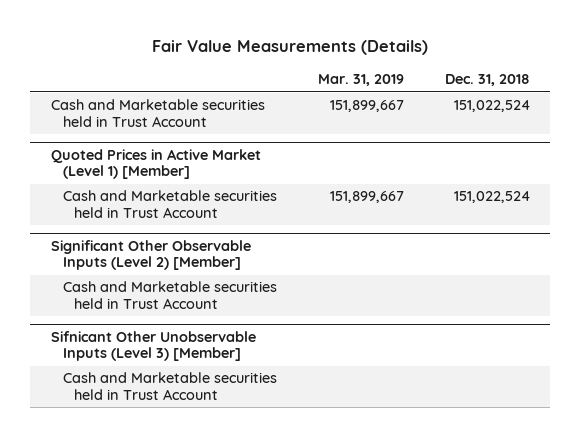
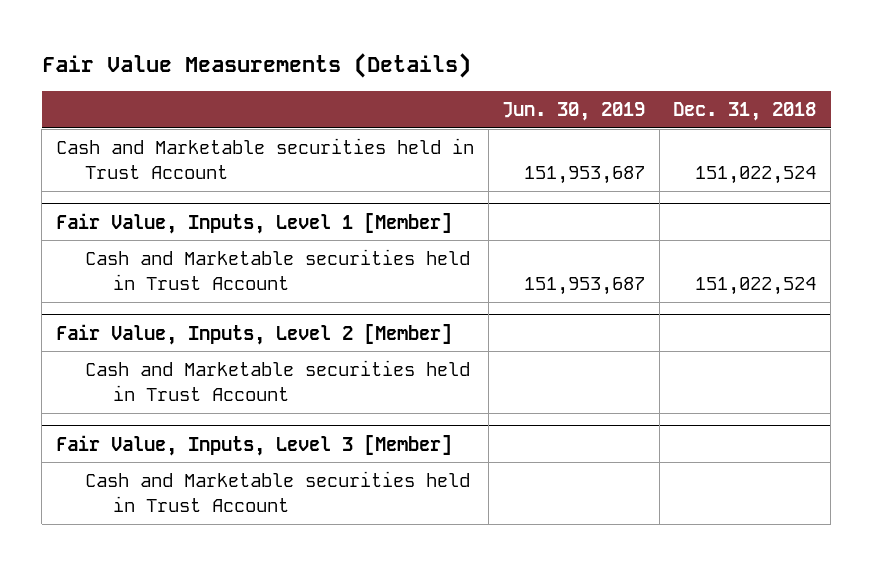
[317,74,404,87] Mar. 31, 2019 -> none
none -> [502,101,646,121] Jun. 30, 2019
[50,148,261,180] Quoted Prices in Active Market (Level 1) [Member] -> [55,212,452,234] Fair Value, Inputs, Level 1 [Member]
[50,239,251,271] Significant Other Observable Inputs (Level 2) [Member] -> [55,323,452,345] Fair Value, Inputs, Level 2 [Member]
[50,330,256,362] Sifnicant Other Unobservable Inputs (Level 3) [Member] -> [55,434,452,456] Fair Value, Inputs, Level 3 [Member]

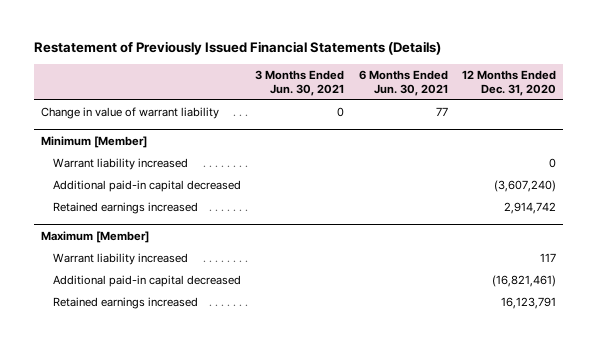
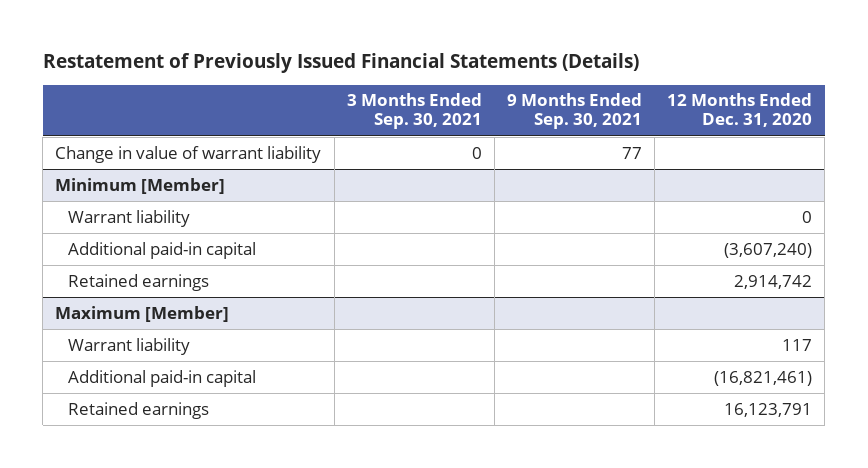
[255,69,345,96] 3 Months Ended Jun. 30, 2021 -> none
[358,69,448,96] 6 Months Ended Jun. 30, 2021 -> none
none -> [346,93,482,130] 3 Months Ended Sep. 30, 2021
none -> [506,93,642,130] 9 Months Ended Sep. 30, 2021
[53,158,189,171] Warrant liability increased -> [67,209,190,227] Warrant liability
[53,180,242,193] Additional paid-in capital decreased -> [67,241,256,259] Additional paid-in capital
[53,202,199,215] Retained earnings increased -> [67,273,209,291] Retained earnings
[53,253,189,266] Warrant liability increased -> [67,337,190,355] Warrant liability
[53,275,242,288] Additional paid-in capital decreased -> [67,369,256,387] Additional paid-in capital
[53,297,199,310] Retained earnings increased -> [67,401,209,419] Retained earnings

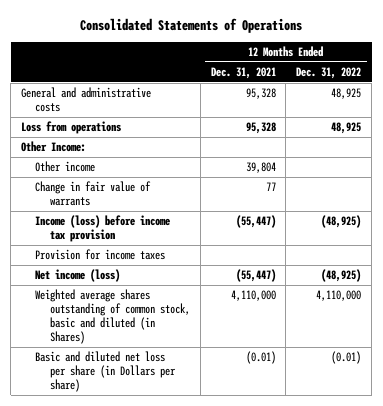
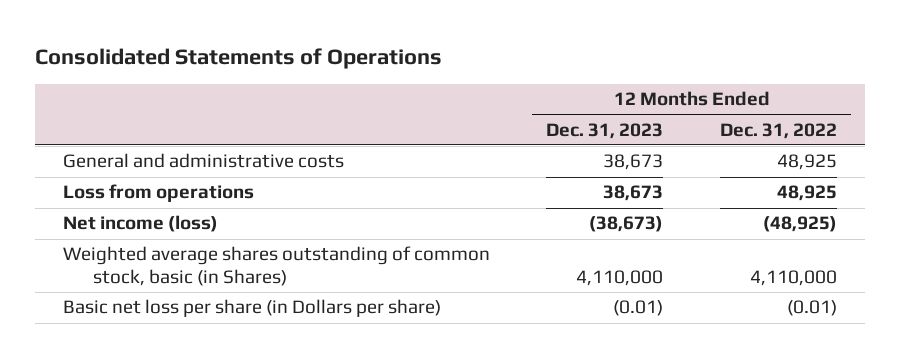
[210,67,276,80] Dec. 31, 2021 -> none
none -> [546,122,664,139] Dec. 31, 2023
[21,141,87,153] Other Income: -> none
[35,161,96,173] Other income -> none
[35,181,152,207] Change in fair value of warrants -> none
[35,215,171,243] Income (loss) before income tax provision -> none
[35,249,166,261] Provision for income taxes -> none
[35,289,190,345] Weighted average shares outstanding of common stock, basic and diluted (in Shares) -> [62,246,490,287] Weighted average shares outstanding of common stock, basic (in Shares)
[35,351,176,393] Basic and diluted net loss per share (in Dollars per share) -> [62,299,441,318] Basic net loss per share (in Dollars per share)

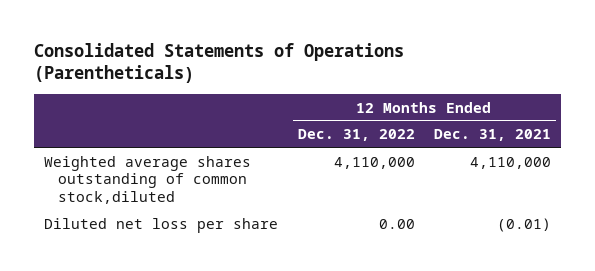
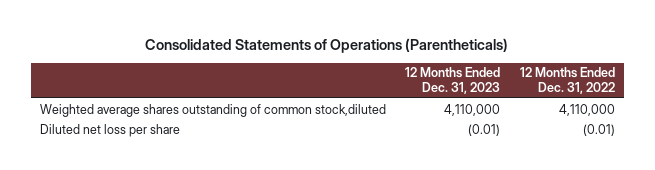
[434,129,552,142] Dec. 31, 2021 -> none
none -> [405,67,501,94] 12 Months Ended Dec. 31, 2023
[378,218,415,229] 0.00 -> [582,123,615,136] (0.01)

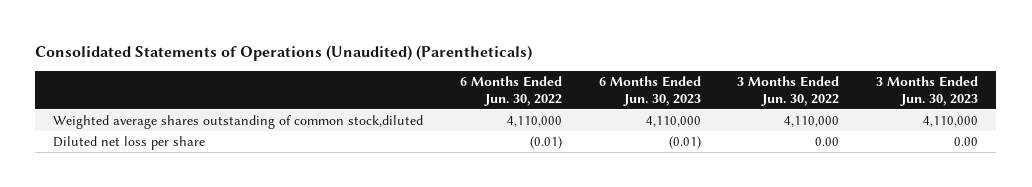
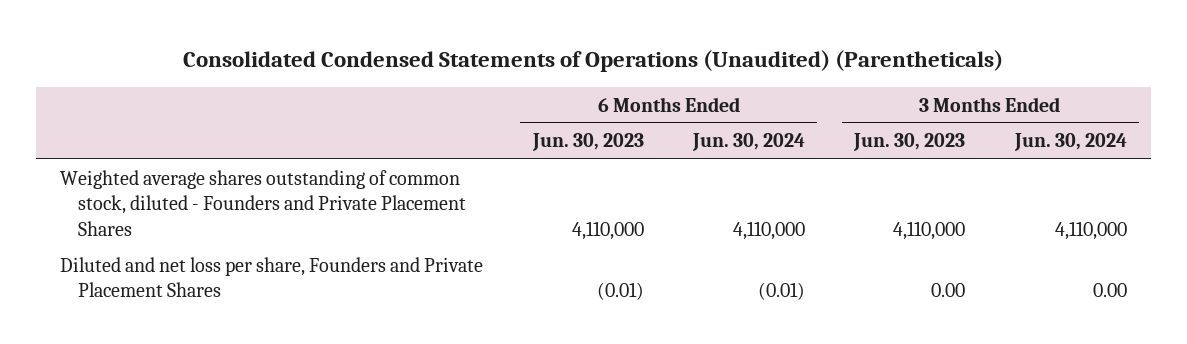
[35,44,533,61] Consolidated Statements of Operations (Unaudited) (Parentheticals) -> [183,49,1004,72] Consolidated Condensed Statements of Operations (Unaudited) (Parentheticals)
[460,75,563,106] 6 Months Ended Jun. 30, 2022 -> none
[737,75,840,106] 3 Months Ended Jun. 30, 2022 -> none
none -> [691,133,805,152] Jun. 30, 2024
none -> [1013,133,1127,152] Jun. 30, 2024
[53,115,424,130] Weighted average shares outstanding of common stock,diluted -> [60,169,466,236] Weighted average shares outstanding of common stock, diluted - Founders and Private Placement Shares
[53,136,206,151] Diluted net loss per share -> [60,256,484,298] Diluted and net loss per share, Founders and Private Placement Shares

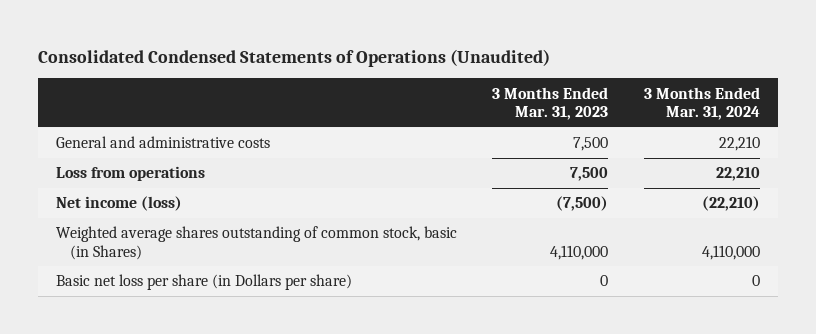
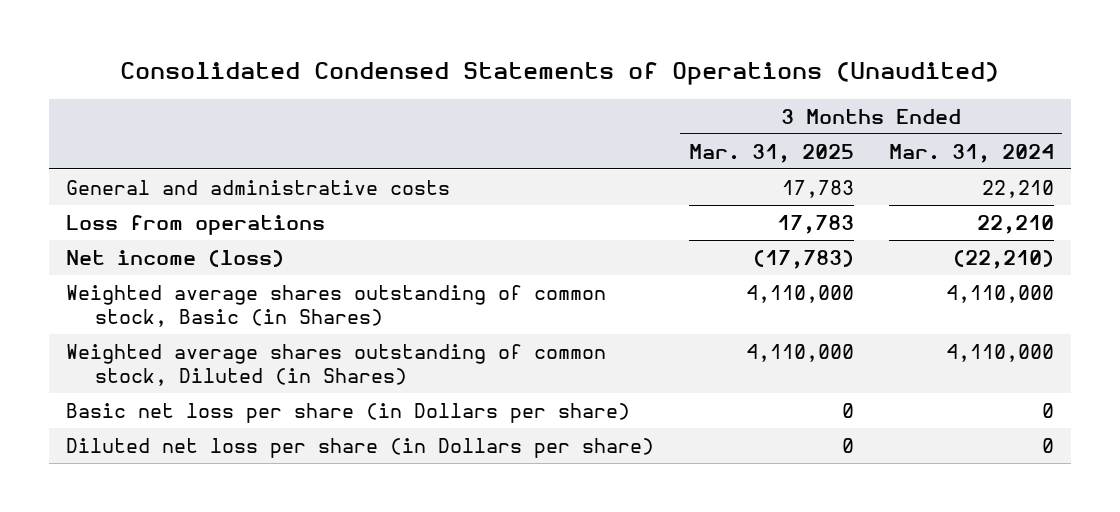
[492,86,609,121] 3 Months Ended Mar. 31, 2023 -> none
none -> [688,143,854,163] Mar. 31, 2025
[55,226,457,260] Weighted average shares outstanding of common stock, basic (in Shares) -> [66,284,607,327] Weighted average shares outstanding of common stock, Basic (in Shares)
none -> [66,343,607,386] Weighted average shares outstanding of common stock, Diluted (in Shares)
none -> [66,437,655,458] Diluted net loss per share (in Dollars per share)

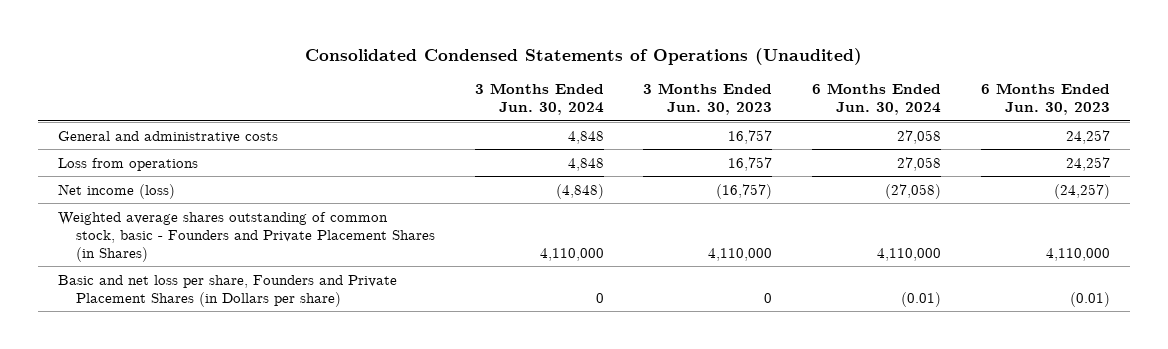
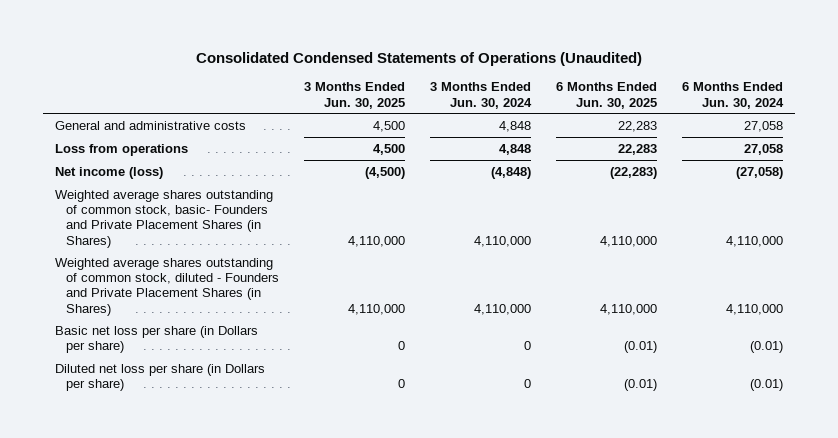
[643,83,773,116] 3 Months Ended Jun. 30, 2023 -> none
[980,83,1110,116] 6 Months Ended Jun. 30, 2023 -> none
none -> [303,82,405,109] 3 Months Ended Jun. 30, 2025
none -> [555,82,657,109] 6 Months Ended Jun. 30, 2025
[58,211,436,262] Weighted average shares outstanding of common stock, basic - Founders and Private Placement Shares (in Shares) -> [55,189,274,248] Weighted average shares outstanding of common stock, basic- Founders and Private Placement Shares (in Shares)
none -> [55,257,279,316] Weighted average shares outstanding of common stock, diluted - Founders and Private Placement Shares (in Shares)
[58,274,398,307] Basic and net loss per share, Founders and Private Placement Shares (in Dollars per share) -> [55,325,259,353] Basic net loss per share (in Dollars per share)
none -> [55,363,266,391] Diluted net loss per share (in Dollars per share)

